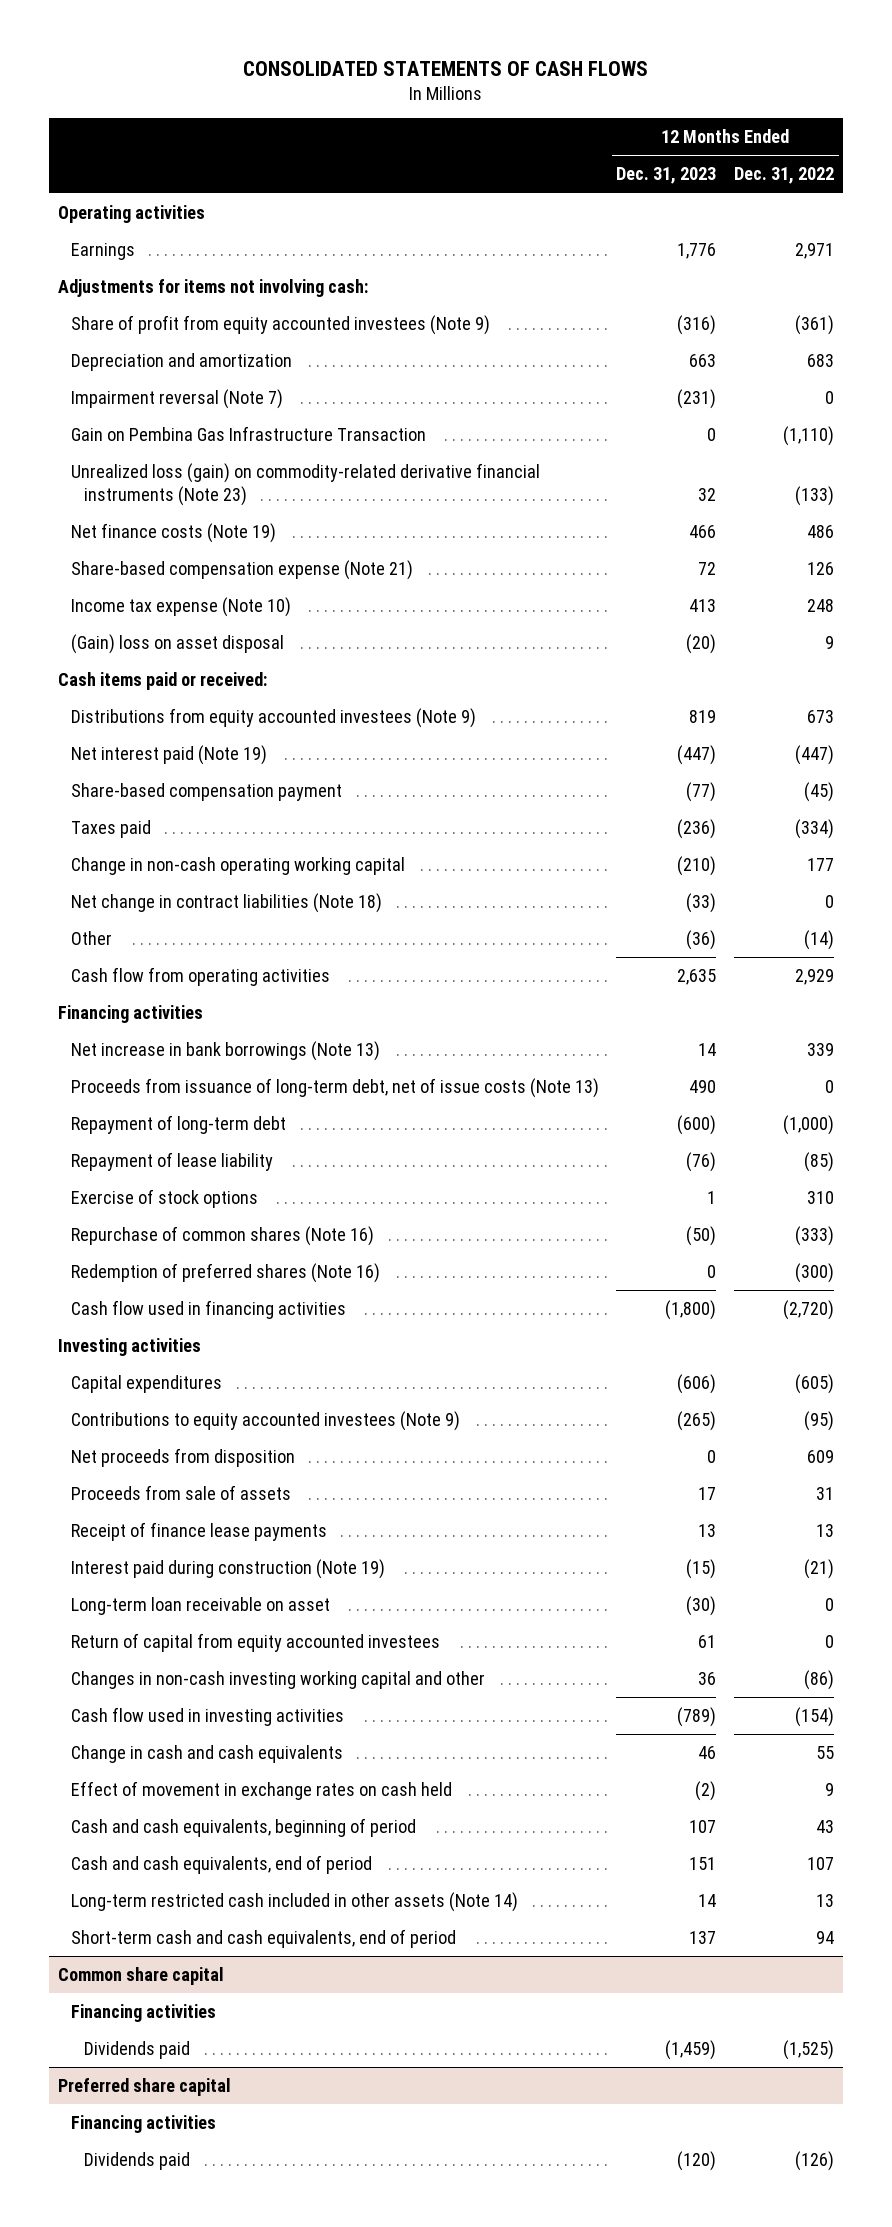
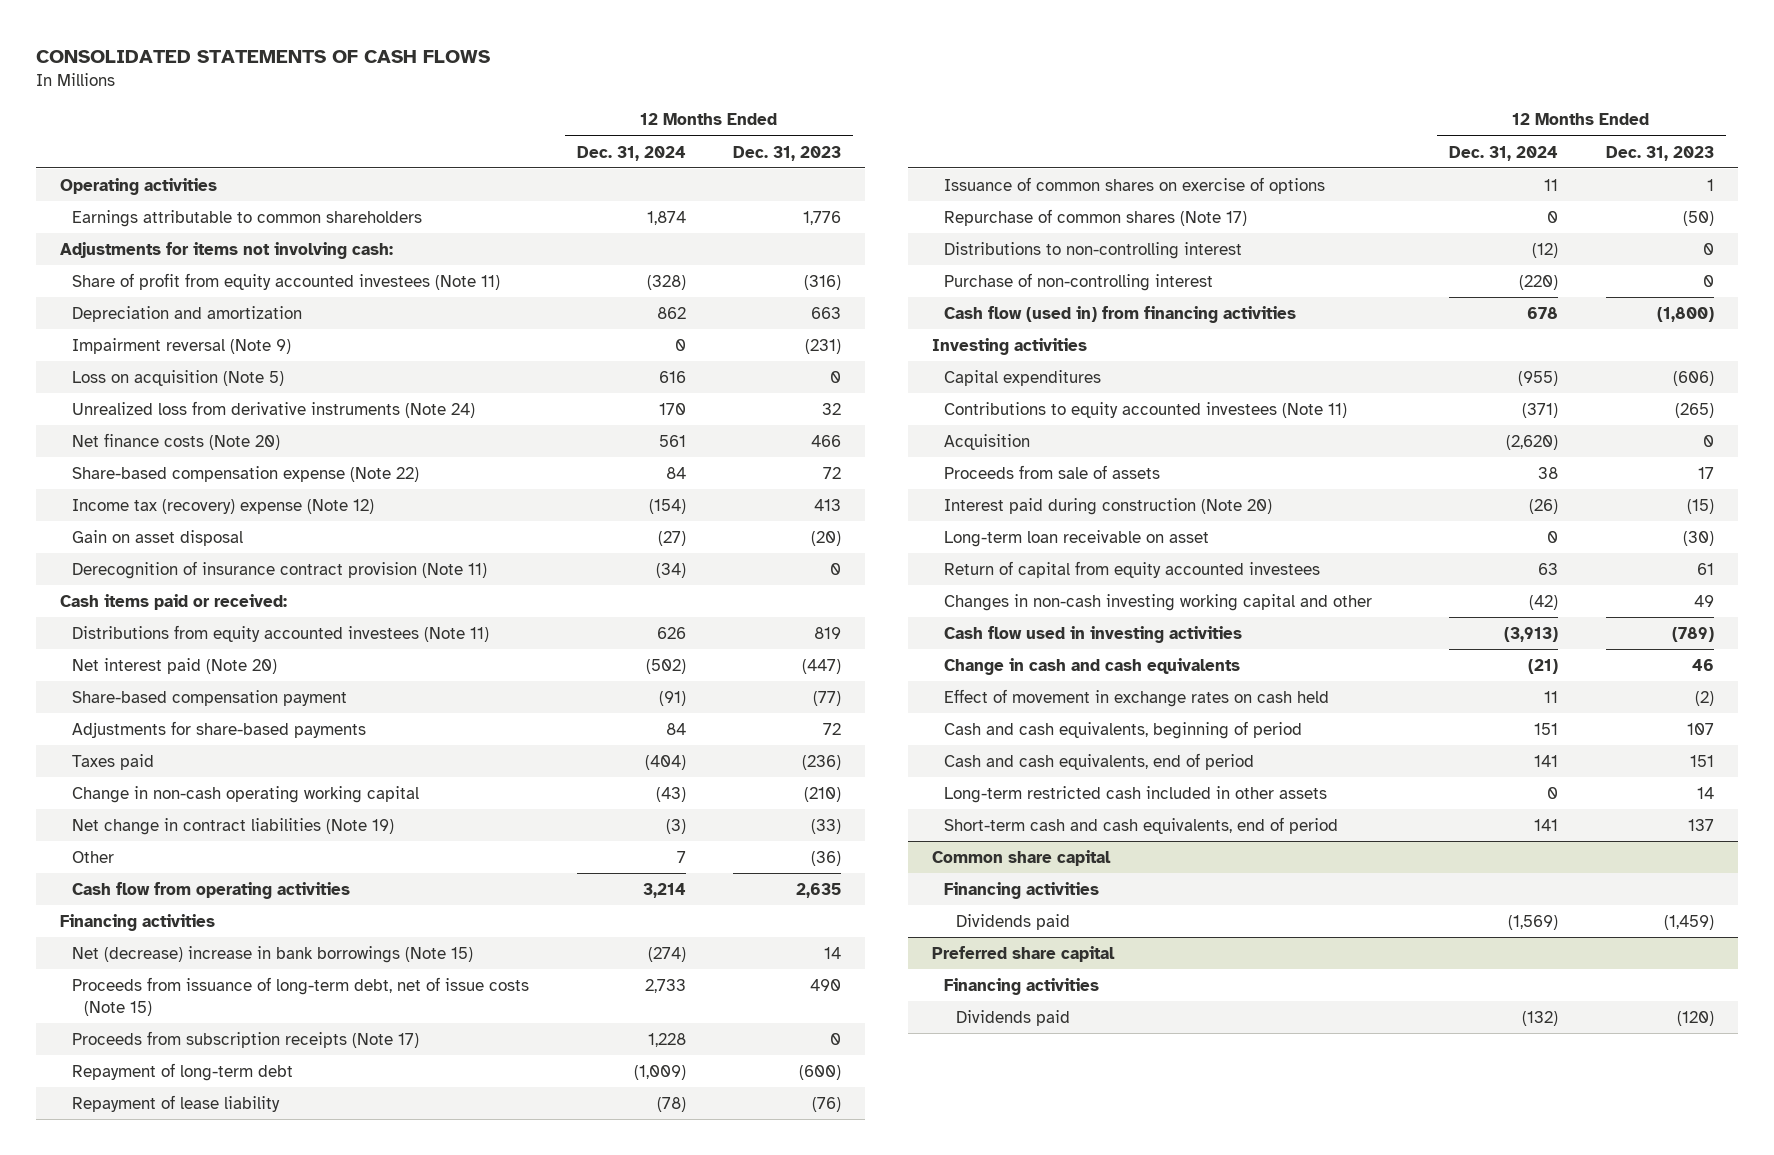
[734,167,835,185] Dec. 31, 2022 -> none
none -> [576,145,686,161] Dec. 31, 2024
[70,242,135,260] Earnings -> [72,210,423,228] Earnings attributable to common shareholders
[70,314,490,335] Share of profit from equity accounted investees (Note 9) -> [72,273,501,291] Share of profit from equity accounted investees (Note 11)
[70,425,426,441] Gain on Pembina Gas Infrastructure Transaction -> none
[70,462,540,507] Unrealized loss (gain) on commodity-related derivative financial instruments (Note 23) -> none
[70,388,283,409] Impairment reversal (Note 7) -> [72,338,292,355] Impairment reversal (Note 9)
none -> [72,370,285,387] Loss on acquisition (Note 5)
none -> [72,401,476,419] Unrealized loss from derivative instruments (Note 24)
[70,522,276,543] Net finance costs (Note 19) -> [72,433,281,451] Net finance costs (Note 20)
[70,559,413,580] Share-based compensation expense (Note 21) -> [72,466,420,483] Share-based compensation expense (Note 22)
[70,596,291,617] Income tax expense (Note 10) -> [72,499,375,515] Income tax (recovery) expense (Note 12)
[70,633,284,654] (Gain) loss on asset disposal -> [72,530,244,547] Gain on asset disposal
none -> [72,561,488,580] Derecognition of insurance contract provision (Note 11)
[70,707,476,728] Distributions from equity accounted investees (Note 9) -> [72,625,490,643] Distributions from equity accounted investees (Note 11)
[70,744,267,765] Net interest paid (Note 19) -> [72,658,278,675] Net interest paid (Note 20)
none -> [72,721,367,739] Adjustments for share-based payments
[70,892,382,913] Net change in contract liabilities (Note 18) -> [72,818,395,836] Net change in contract liabilities (Note 19)
[70,1040,380,1061] Net increase in bank borrowings (Note 13) -> [72,946,474,964] Net (decrease) increase in bank borrowings (Note 15)
[70,1077,599,1098] Proceeds from issuance of long-term debt, net of issue costs (Note 13) -> [72,977,530,1017] Proceeds from issuance of long-term debt, net of issue costs (Note 15)
none -> [72,1031,420,1049] Proceeds from subscription receipts (Note 17)
[70,1262,380,1283] Redemption of preferred shares (Note 16) -> none
[70,1188,258,1208] Exercise of stock options -> [944,177,1326,195] Issuance of common shares on exercise of options
[70,1225,374,1246] Repurchase of common shares (Note 16) -> [944,209,1248,227] Repurchase of common shares (Note 17)
none -> [944,242,1243,260] Distributions to non-controlling interest
none -> [944,273,1214,292] Purchase of non-controlling interest
[70,1299,346,1319] Cash flow used in financing activities -> [944,306,1297,324] Cash flow (used in) from financing activities
[70,1447,295,1467] Net proceeds from disposition -> none
[70,1410,460,1431] Contributions to equity accounted investees (Note 9) -> [944,402,1348,419] Contributions to equity accounted investees (Note 11)
none -> [944,434,1031,451] Acquisition
[70,1521,327,1541] Receipt of finance lease payments -> none
[70,1558,385,1579] Interest paid during construction (Note 19) -> [944,498,1273,516] Interest paid during construction (Note 20)
[698,1671,717,1685] 36 -> [1693,595,1714,608] 49
[70,1891,518,1912] Long-term restricted cash included in other assets (Note 14) -> [944,786,1328,804] Long-term restricted cash included in other assets

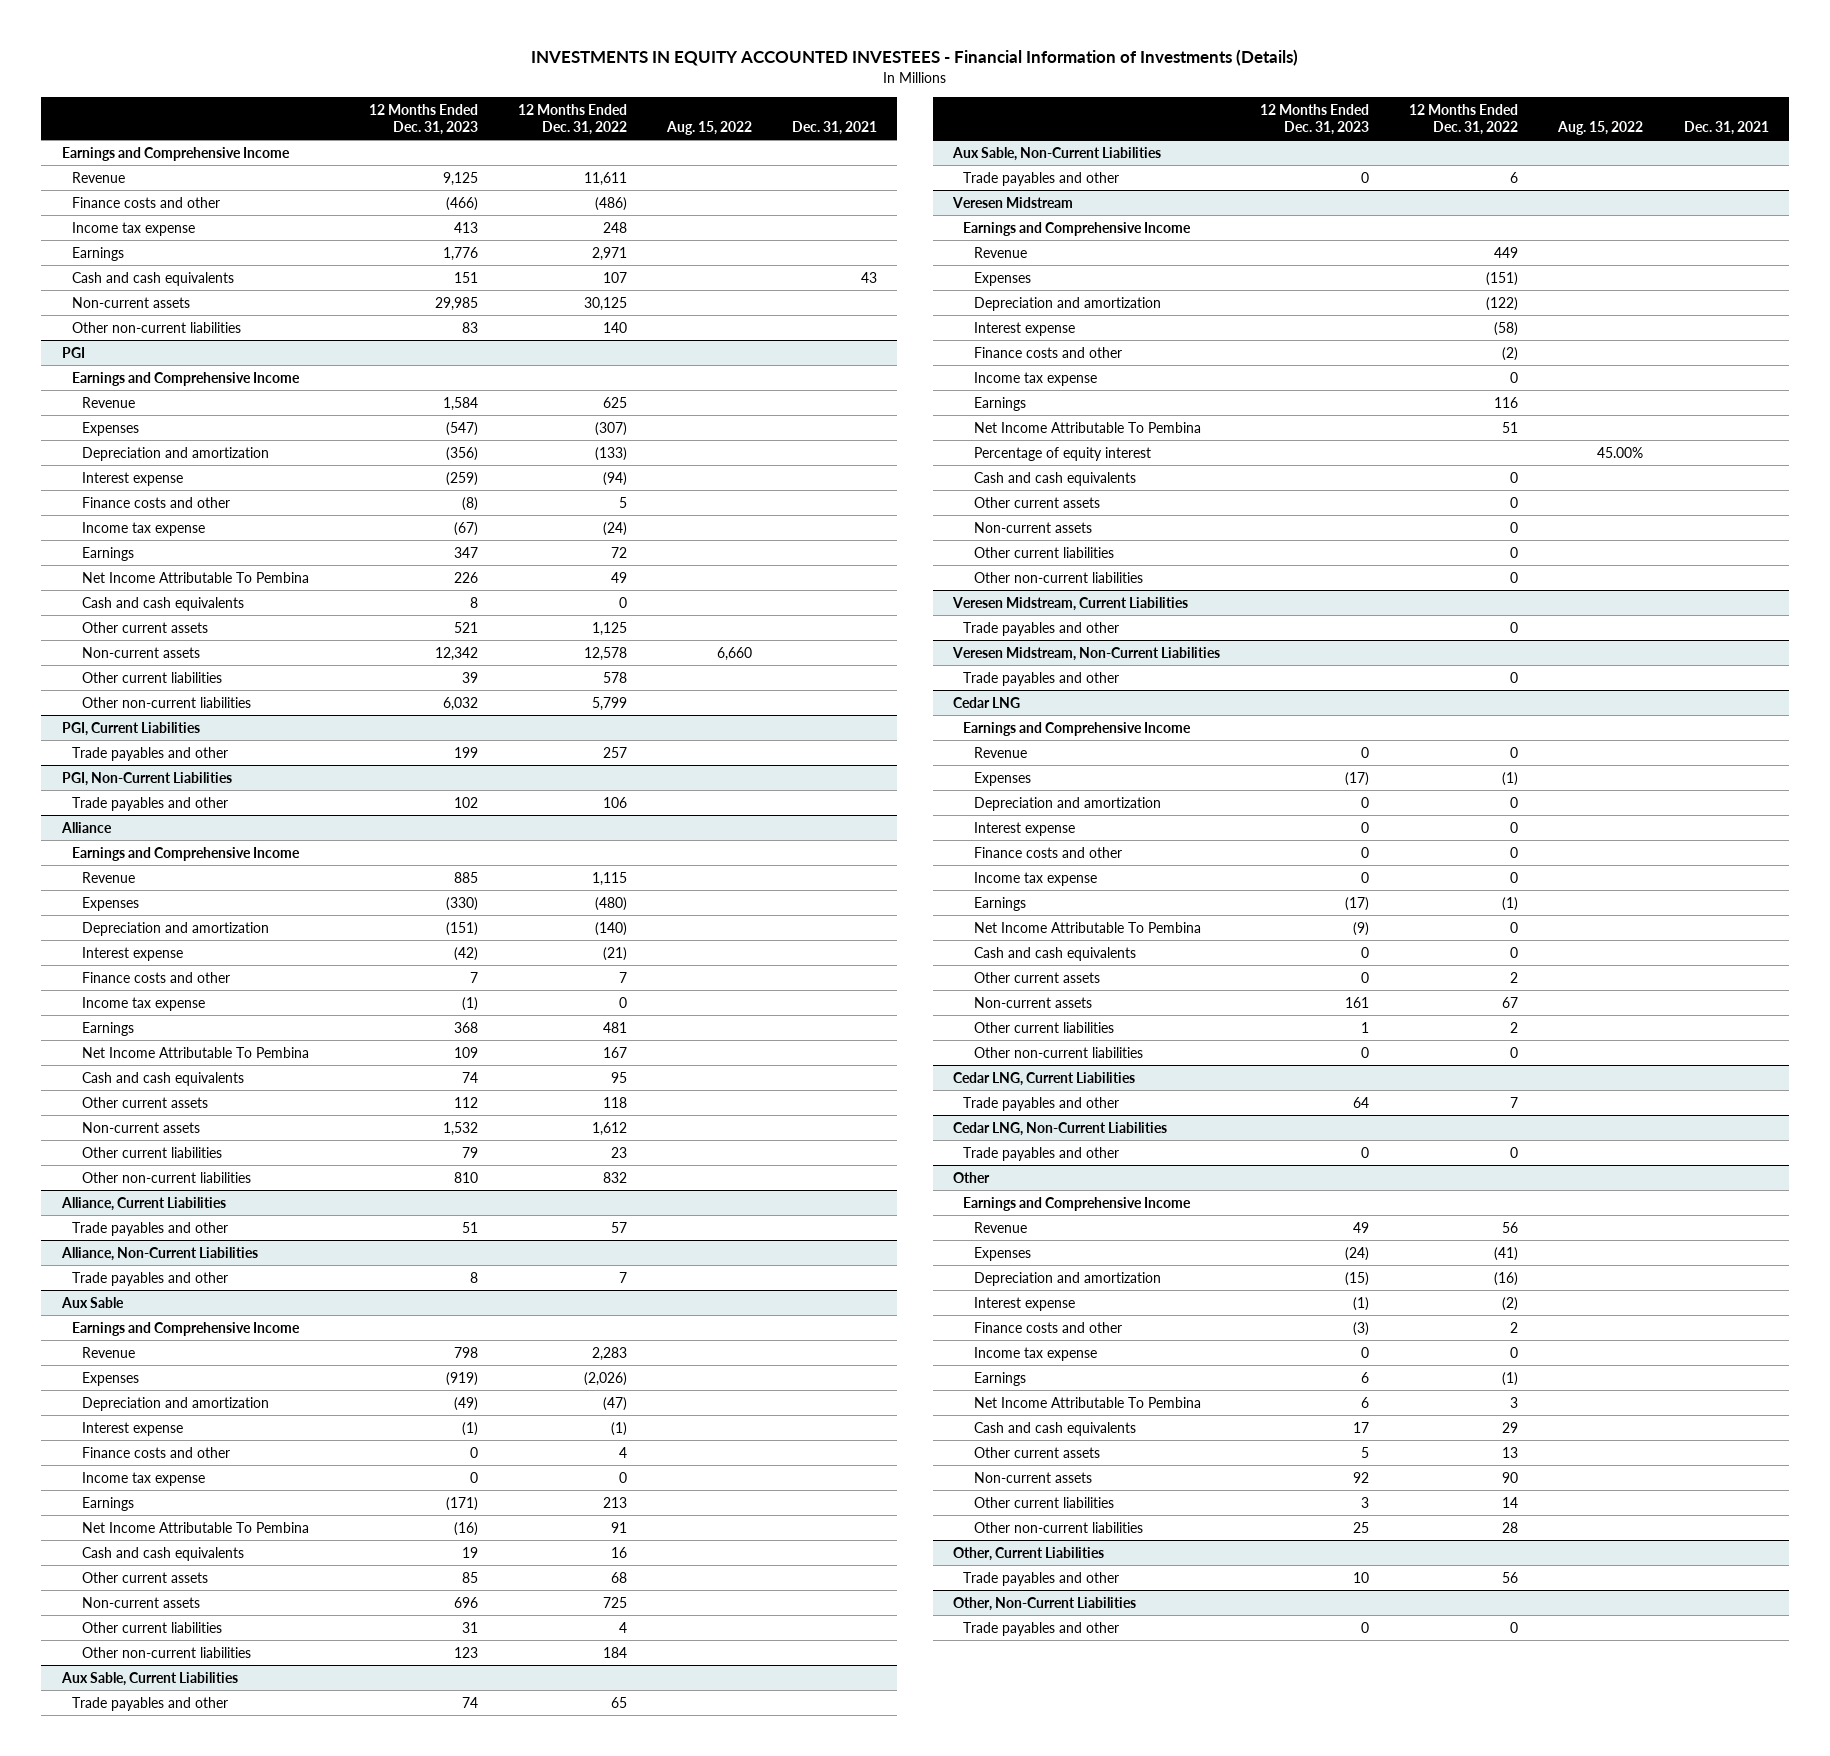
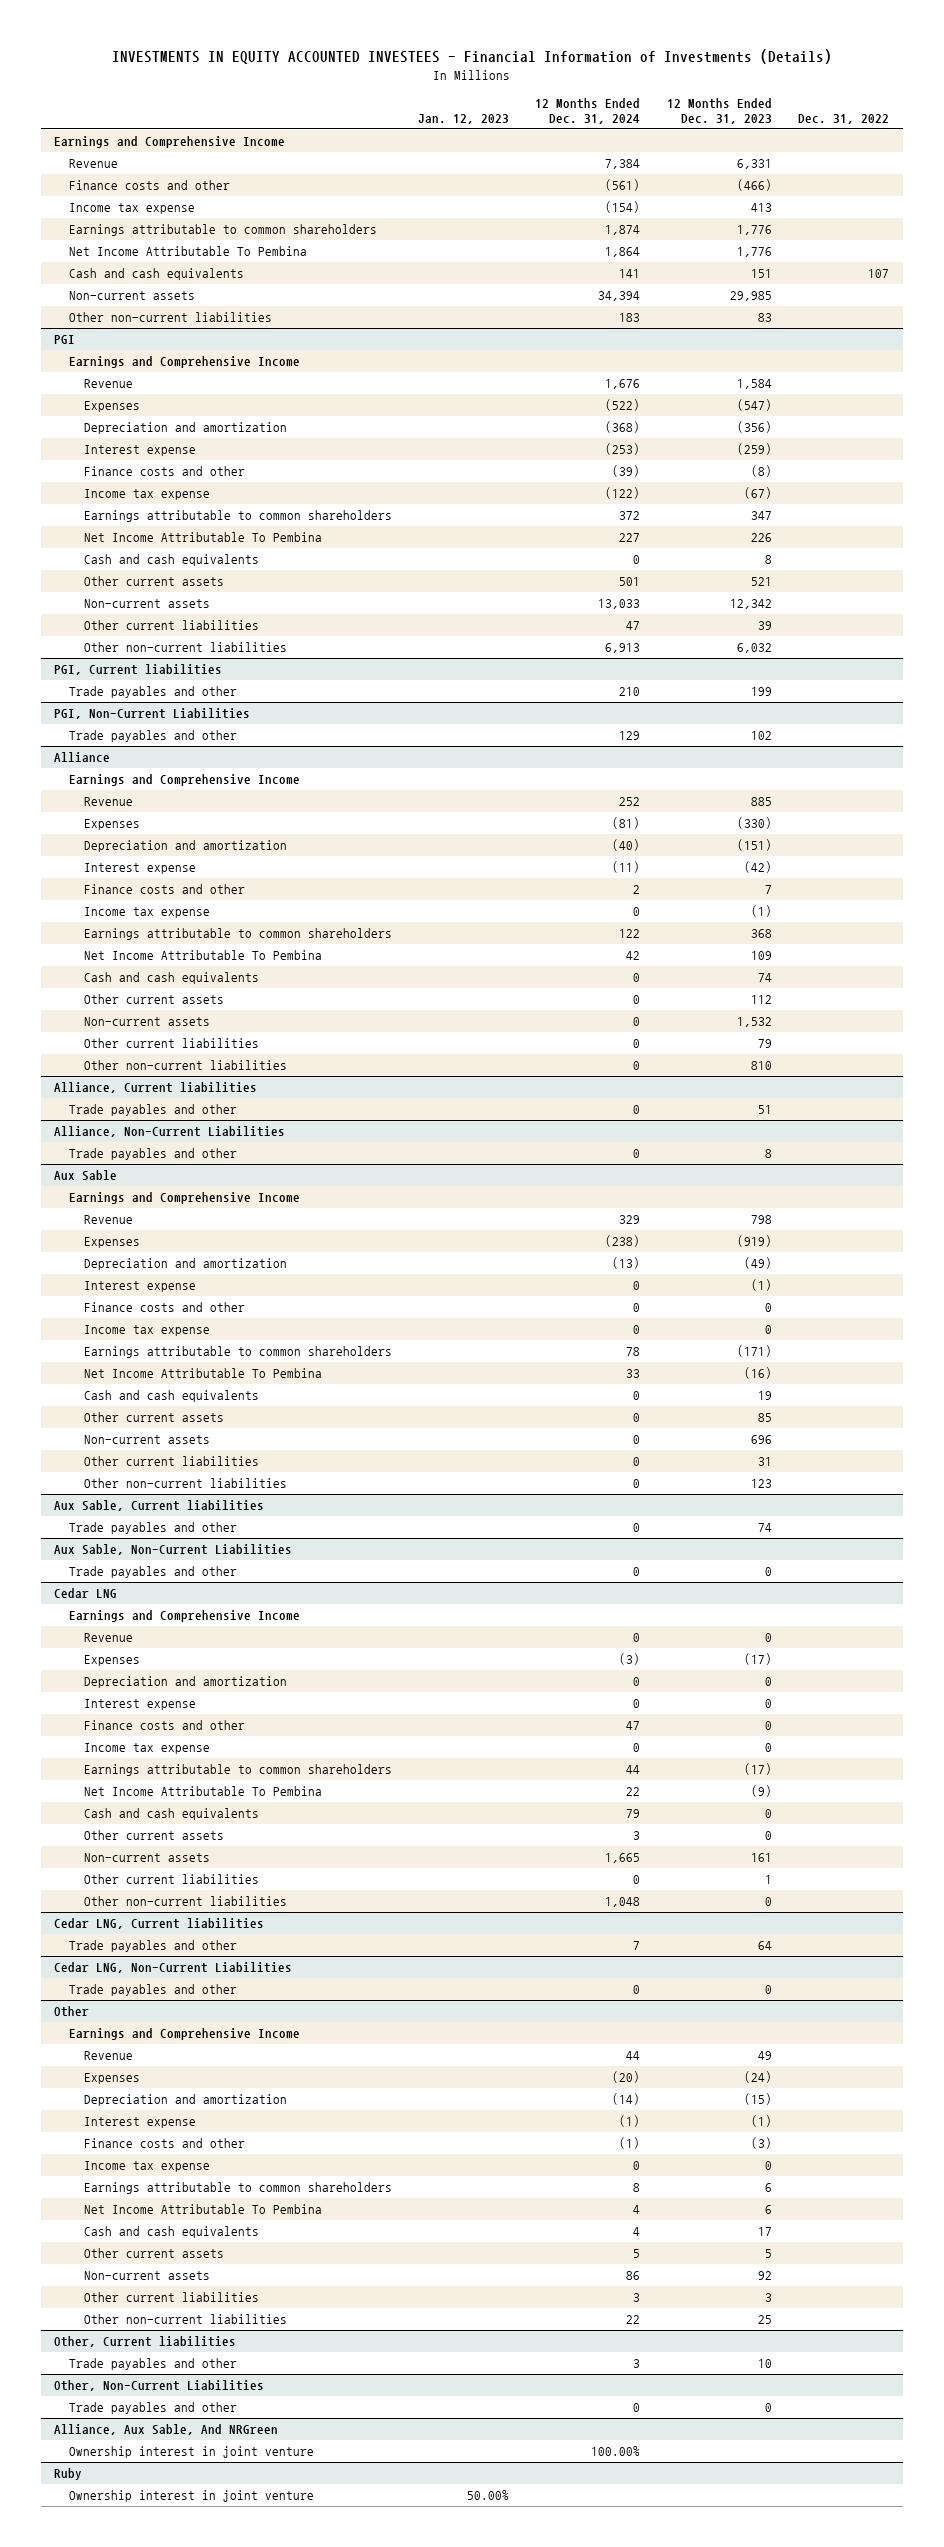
[517,103,627,135] 12 Months Ended Dec. 31, 2022 -> none
[666,120,753,135] Aug. 15, 2022 -> none
[792,120,878,135] Dec. 31, 2021 -> none
none -> [417,114,509,125] Jan. 12, 2023
none -> [535,97,641,125] 12 Months Ended Dec. 31, 2024
none -> [798,114,890,125] Dec. 31, 2022
[442,171,478,186] 9,125 -> [736,158,772,169] 6,331
[71,246,124,261] Earnings -> [68,223,377,236] Earnings attributable to common shareholders
none -> [68,245,307,256] Net Income Attributable To Pembina
[82,546,135,561] Earnings -> [83,509,392,522] Earnings attributable to common shareholders
[61,721,200,736] PGI, Current Liabilities -> [54,663,223,675] PGI, Current liabilities
[82,1021,135,1036] Earnings -> [83,927,392,940] Earnings attributable to common shareholders
[60,1196,226,1211] Alliance, Current Liabilities -> [54,1081,258,1093] Alliance, Current liabilities
[82,1496,135,1511] Earnings -> [83,1345,392,1358] Earnings attributable to common shareholders
[60,1671,238,1686] Aux Sable, Current Liabilities -> [54,1499,265,1511] Aux Sable, Current liabilities
[951,196,1073,208] Veresen Midstream -> none
[963,221,1192,236] Earnings and Comprehensive Income -> none
[973,246,1027,258] Revenue -> none
[973,271,1031,286] Expenses -> none
[973,296,1161,311] Depreciation and amortization -> none
[973,321,1075,336] Interest expense -> none
[973,346,1122,358] Finance costs and other -> none
[973,371,1097,386] Income tax expense -> none
[973,396,1026,411] Earnings -> none
[973,421,1201,433] Net Income Attributable To Pembina -> none
[973,446,1151,461] Percentage of equity interest -> none
[973,471,1136,486] Cash and cash equivalents -> none
[973,496,1100,508] Other current assets -> none
[973,521,1092,533] Non-current assets -> none
[973,546,1114,558] Other current liabilities -> none
[973,571,1143,583] Other non-current liabilities -> none
[951,596,1188,611] Veresen Midstream, Current Liabilities -> none
[963,621,1120,636] Trade payables and other -> none
[951,646,1220,661] Veresen Midstream, Non-Current Liabilities -> none
[963,671,1120,686] Trade payables and other -> none
[973,896,1026,911] Earnings -> [83,1763,392,1776] Earnings attributable to common shareholders
[952,1071,1135,1086] Cedar LNG, Current Liabilities -> [54,1917,265,1929] Cedar LNG, Current liabilities
[973,1371,1026,1386] Earnings -> [83,2181,392,2194] Earnings attributable to common shareholders
[952,1546,1104,1561] Other, Current Liabilities -> [54,2335,237,2347] Other, Current liabilities
none -> [54,2423,279,2435] Alliance, Aux Sable, And NRGreen
none -> [68,2445,314,2458] Ownership interest in joint venture
none -> [54,2467,83,2480] Ruby
none -> [68,2489,314,2502] Ownership interest in joint venture

